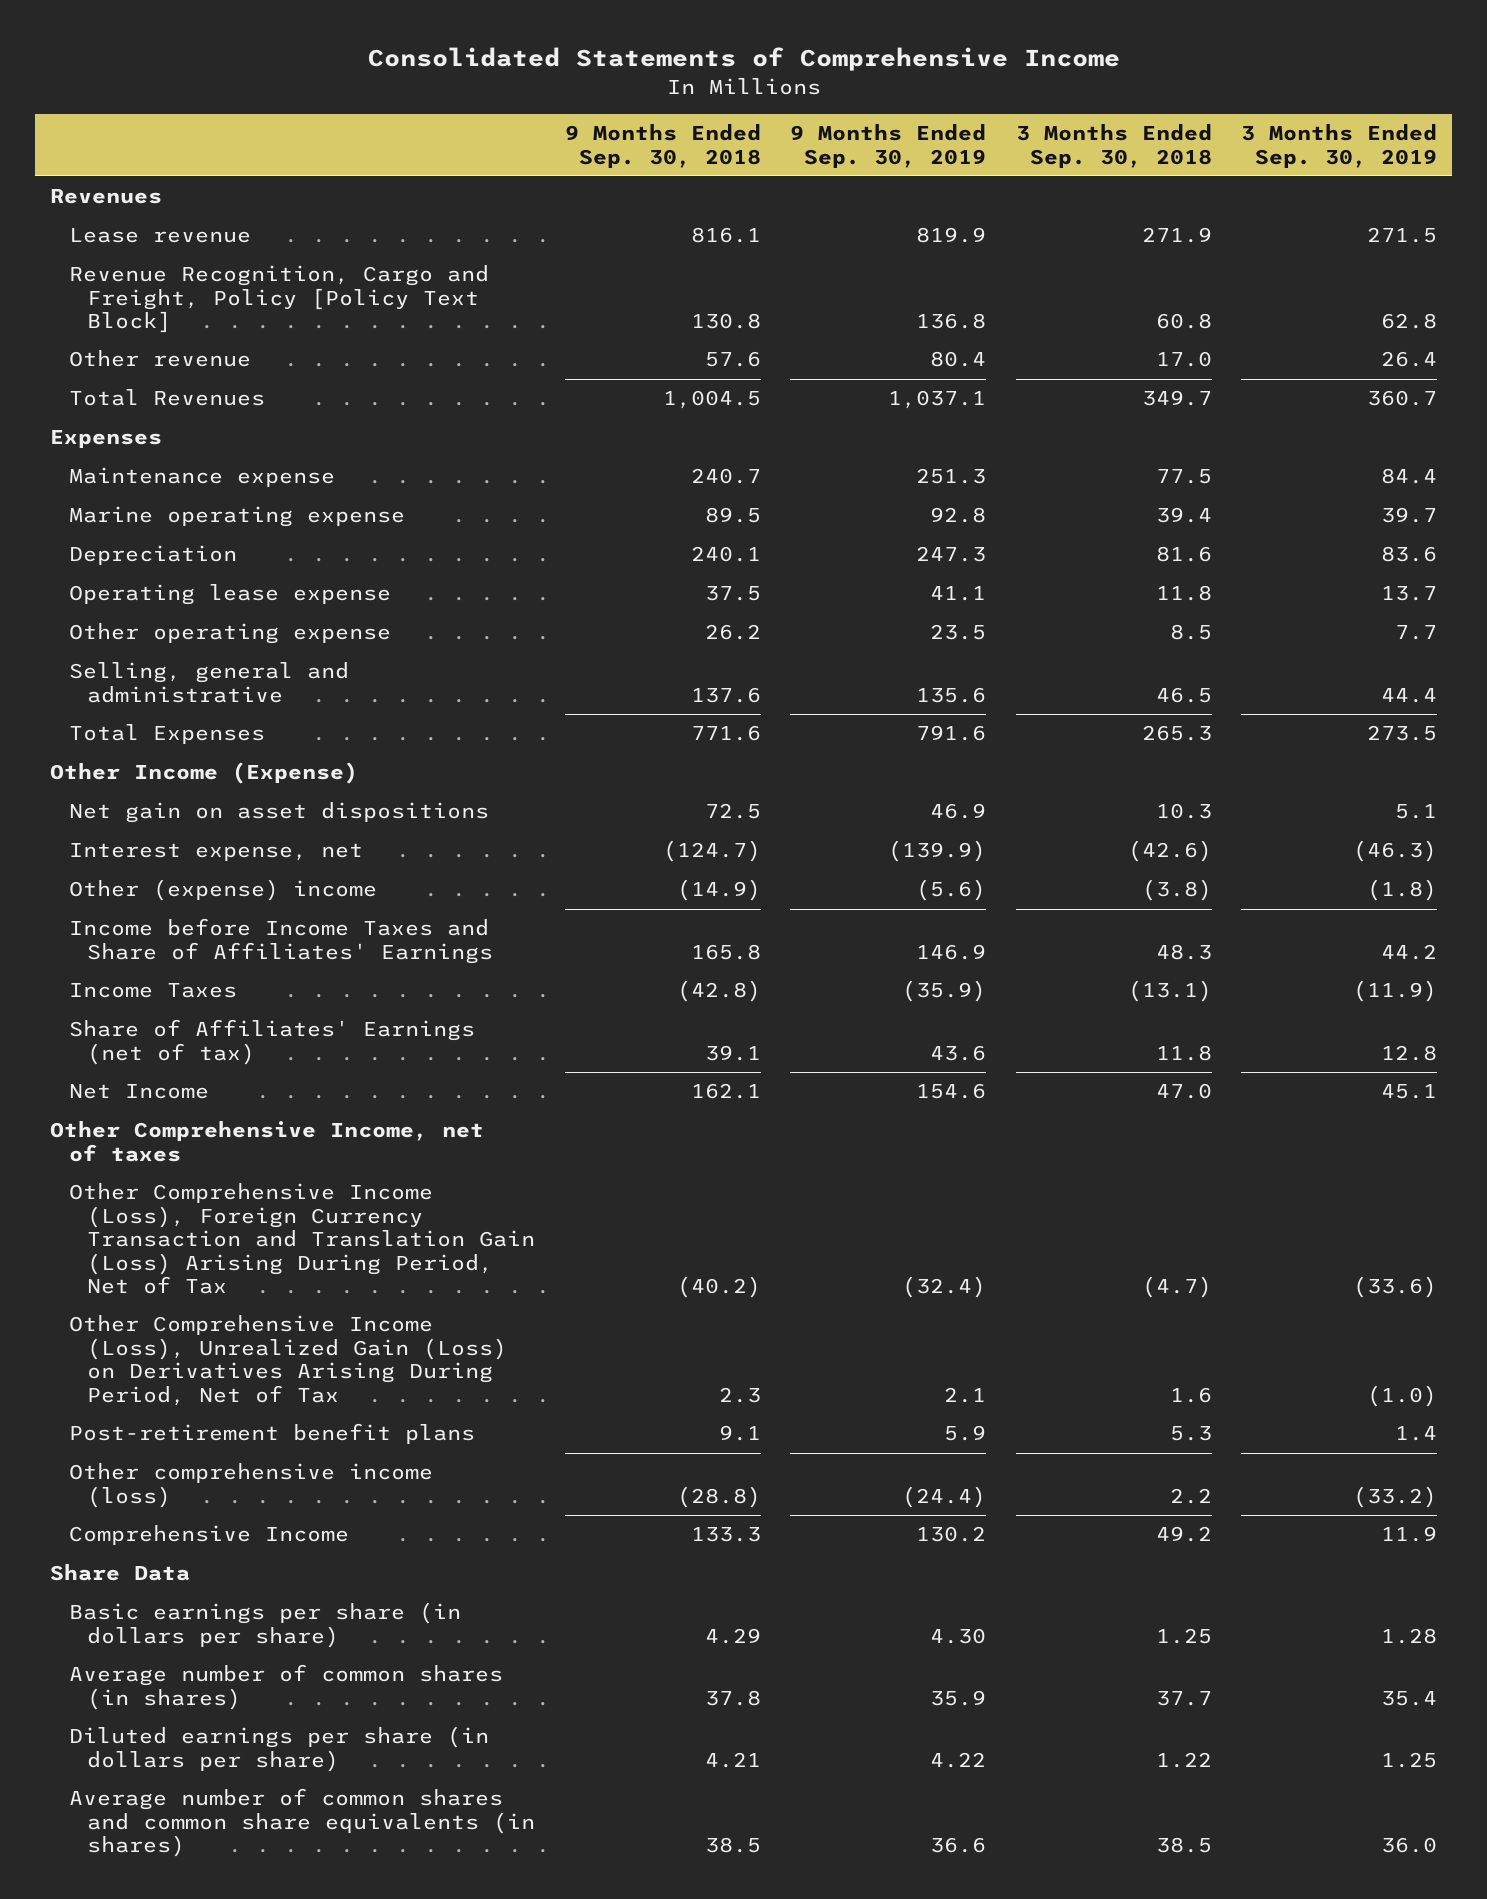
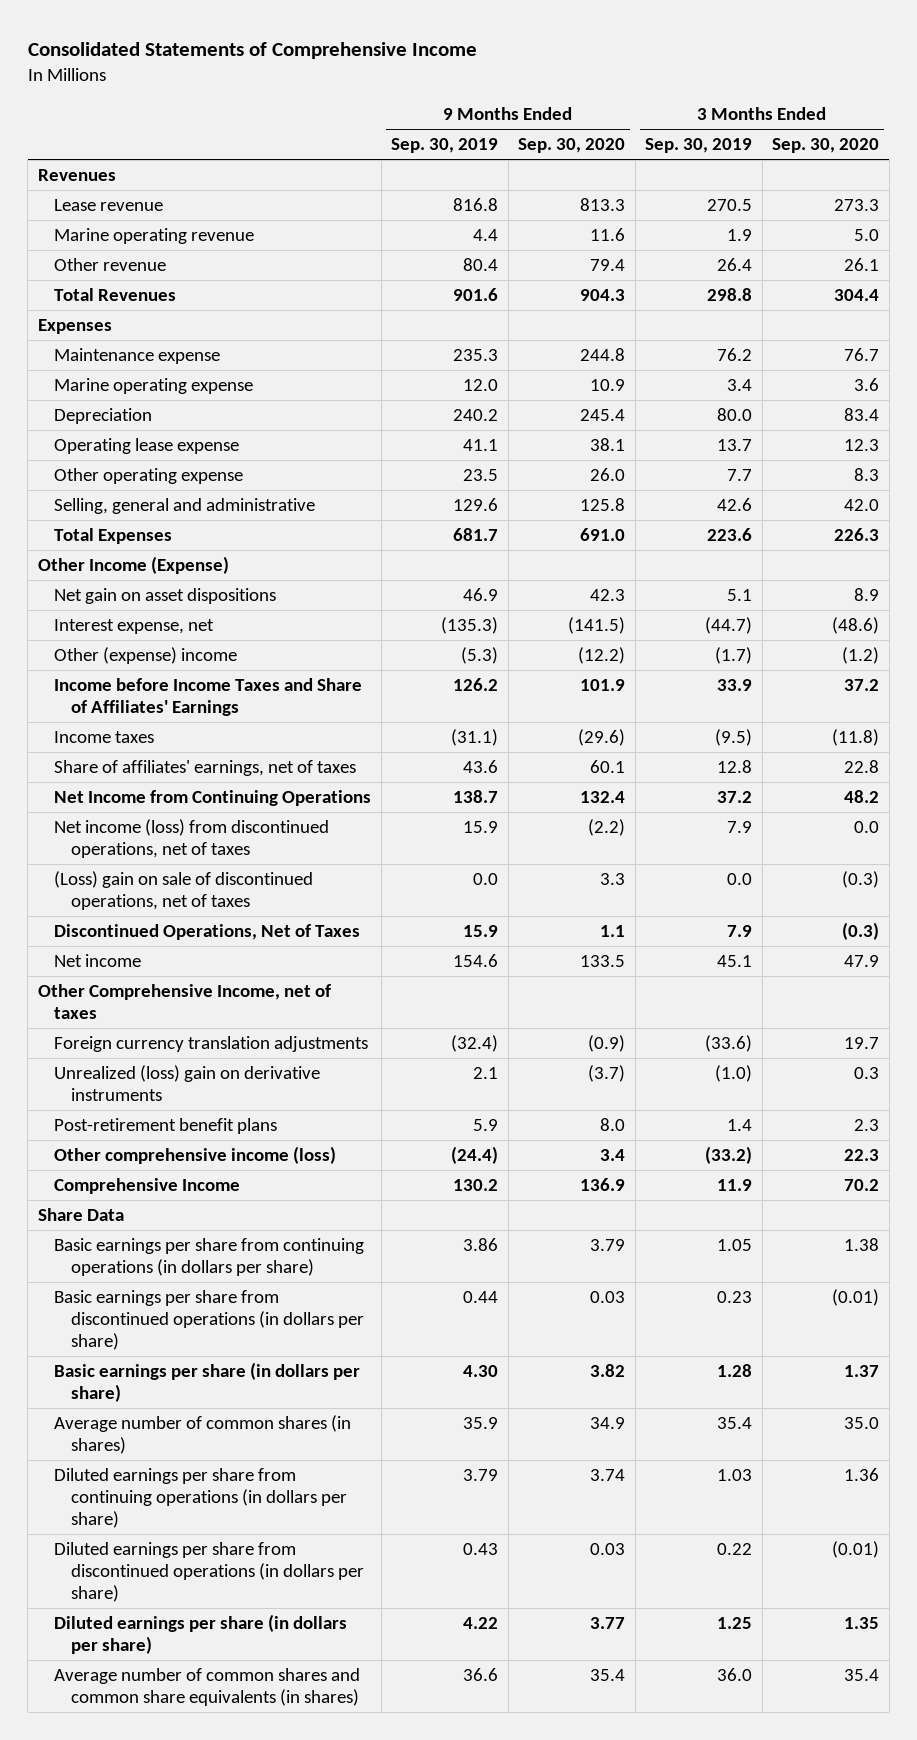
[564,124,761,168] 9 Months Ended Sep. 30, 2018 -> none
[1015,124,1212,168] 3 Months Ended Sep. 30, 2018 -> none
none -> [518,138,626,154] Sep. 30, 2020
none -> [772,138,880,154] Sep. 30, 2020
[68,265,489,334] Revenue Recognition, Cargo and Freight, Policy [Policy Text Block] -> none
[916,227,987,244] 819.9 -> [453,197,499,211] 816.8
[1367,227,1438,244] 271.5 -> [707,198,753,211] 270.5
none -> [54,227,255,244] Marine operating revenue
[888,390,987,410] 1,037.1 -> [453,287,499,301] 901.6
[1367,390,1438,407] 360.7 -> [707,287,753,301] 298.8
[916,468,987,485] 251.3 -> [453,348,499,361] 235.3
[1381,468,1438,485] 84.4 -> [717,347,753,361] 76.2
[930,507,987,524] 92.8 -> [463,378,499,391] 12.0
[1381,507,1438,524] 39.7 -> [727,378,753,391] 3.4
[916,546,987,563] 247.3 -> [453,408,499,421] 240.2
[1381,546,1438,563] 83.6 -> [717,407,753,421] 80.0
[916,686,987,703] 135.6 -> [453,497,499,511] 129.6
[1381,687,1438,703] 44.4 -> [717,497,753,511] 42.6
[916,725,987,742] 791.6 -> [453,527,499,541] 681.7
[1367,725,1438,742] 273.5 -> [707,527,753,541] 223.6
[888,840,987,863] (139.9) -> [441,616,499,634] (135.3)
[1353,840,1438,863] (46.3) -> [705,616,753,634] (44.7)
[916,879,987,902] (5.6) -> [461,646,499,664] (5.3)
[1367,879,1438,902] (1.8) -> [715,646,753,664] (1.7)
[916,943,987,960] 146.9 -> [453,677,499,691] 126.2
[1381,943,1438,960] 44.2 -> [717,678,753,691] 33.9
[68,983,237,999] Income Taxes -> [54,730,155,743] Income taxes
[902,980,987,1003] (35.9) -> [451,728,499,746] (31.1)
[1353,980,1438,1003] (11.9) -> [715,728,753,746] (9.5)
[68,1019,475,1065] Share of Affiliates' Earnings (net of tax) -> [54,759,357,776] Share of affiliates' earnings, net of taxes
none -> [54,789,372,806] Net Income from Continuing Operations
none -> [54,818,330,859] Net income (loss) from discontinued operations, net of taxes
none -> [54,870,314,911] (Loss) gain on sale of discontinued operations, net of taxes
none -> [54,923,361,940] Discontinued Operations, Net of Taxes
[68,1084,209,1100] Net Income -> [54,953,142,967] Net income
[68,1183,536,1294] Other Comprehensive Income (Loss), Foreign Currency Transaction and Translation Gain (Loss) Arising During Period, Net of Tax -> [54,1035,369,1052] Foreign currency translation adjustments
[68,1315,508,1406] Other Comprehensive Income (Loss), Unrealized Gain (Loss) on Derivatives Arising During Period, Net of Tax -> [54,1064,321,1102] Unrealized (loss) gain on derivative instruments
none -> [54,1237,365,1277] Basic earnings per share from continuing operations (in dollars per share)
none -> [54,1289,364,1351] Basic earnings per share from discontinued operations (in dollars per share)
none -> [54,1467,347,1529] Diluted earnings per share from continuing operations (in dollars per share)
none -> [54,1541,364,1603] Diluted earnings per share from discontinued operations (in dollars per share)

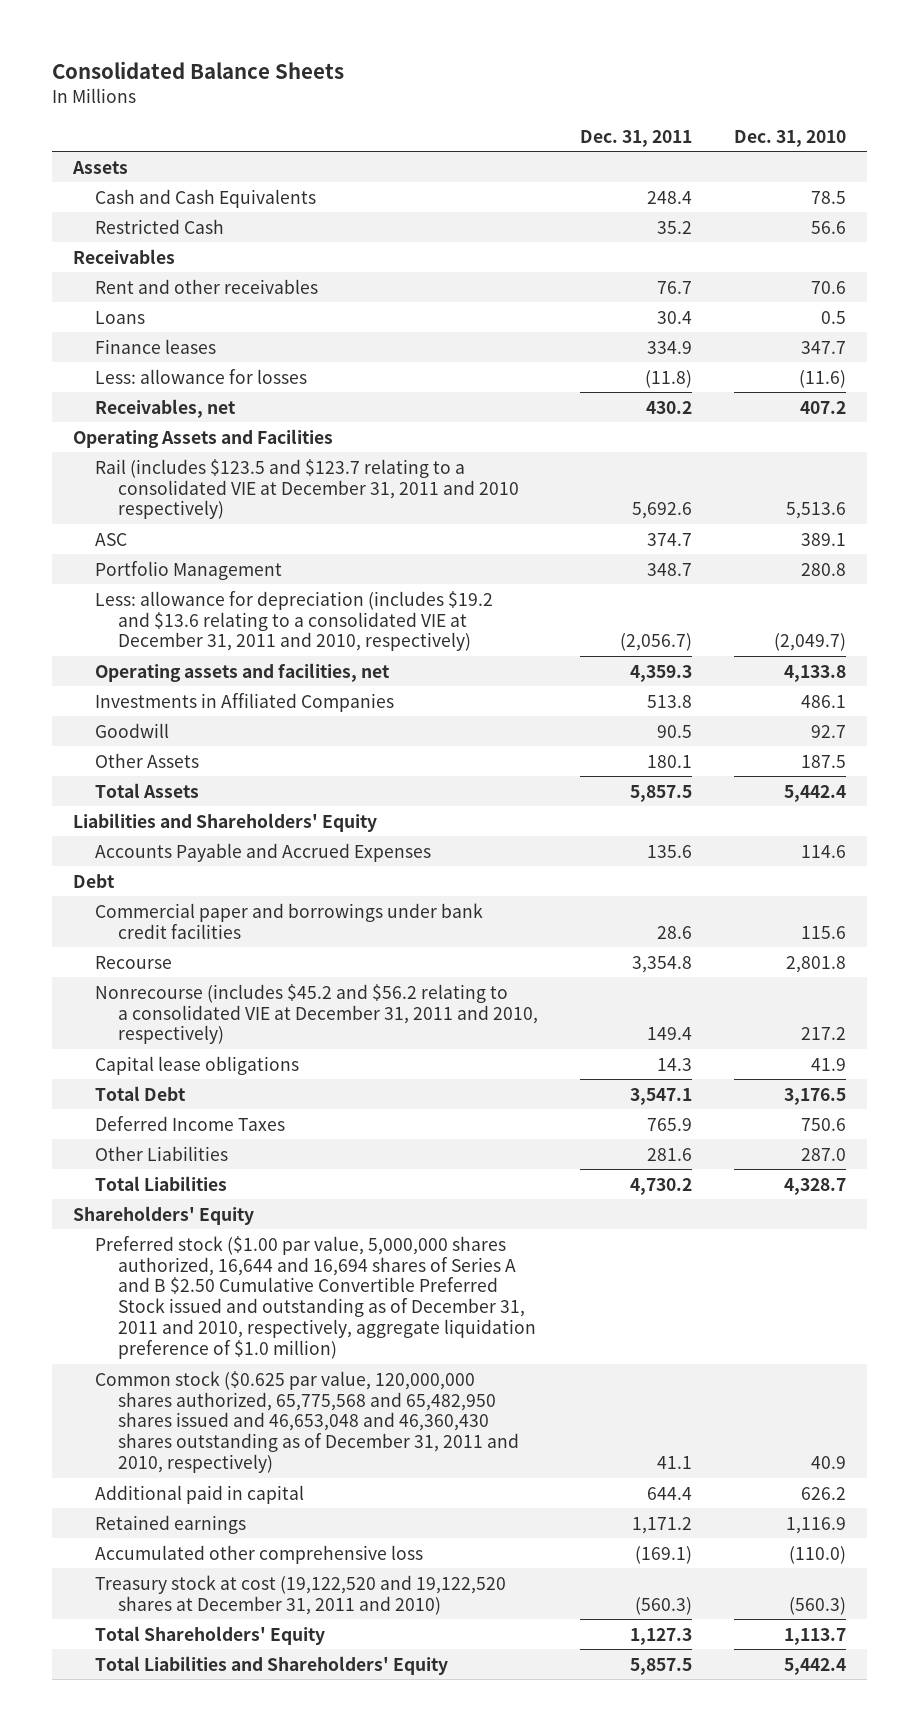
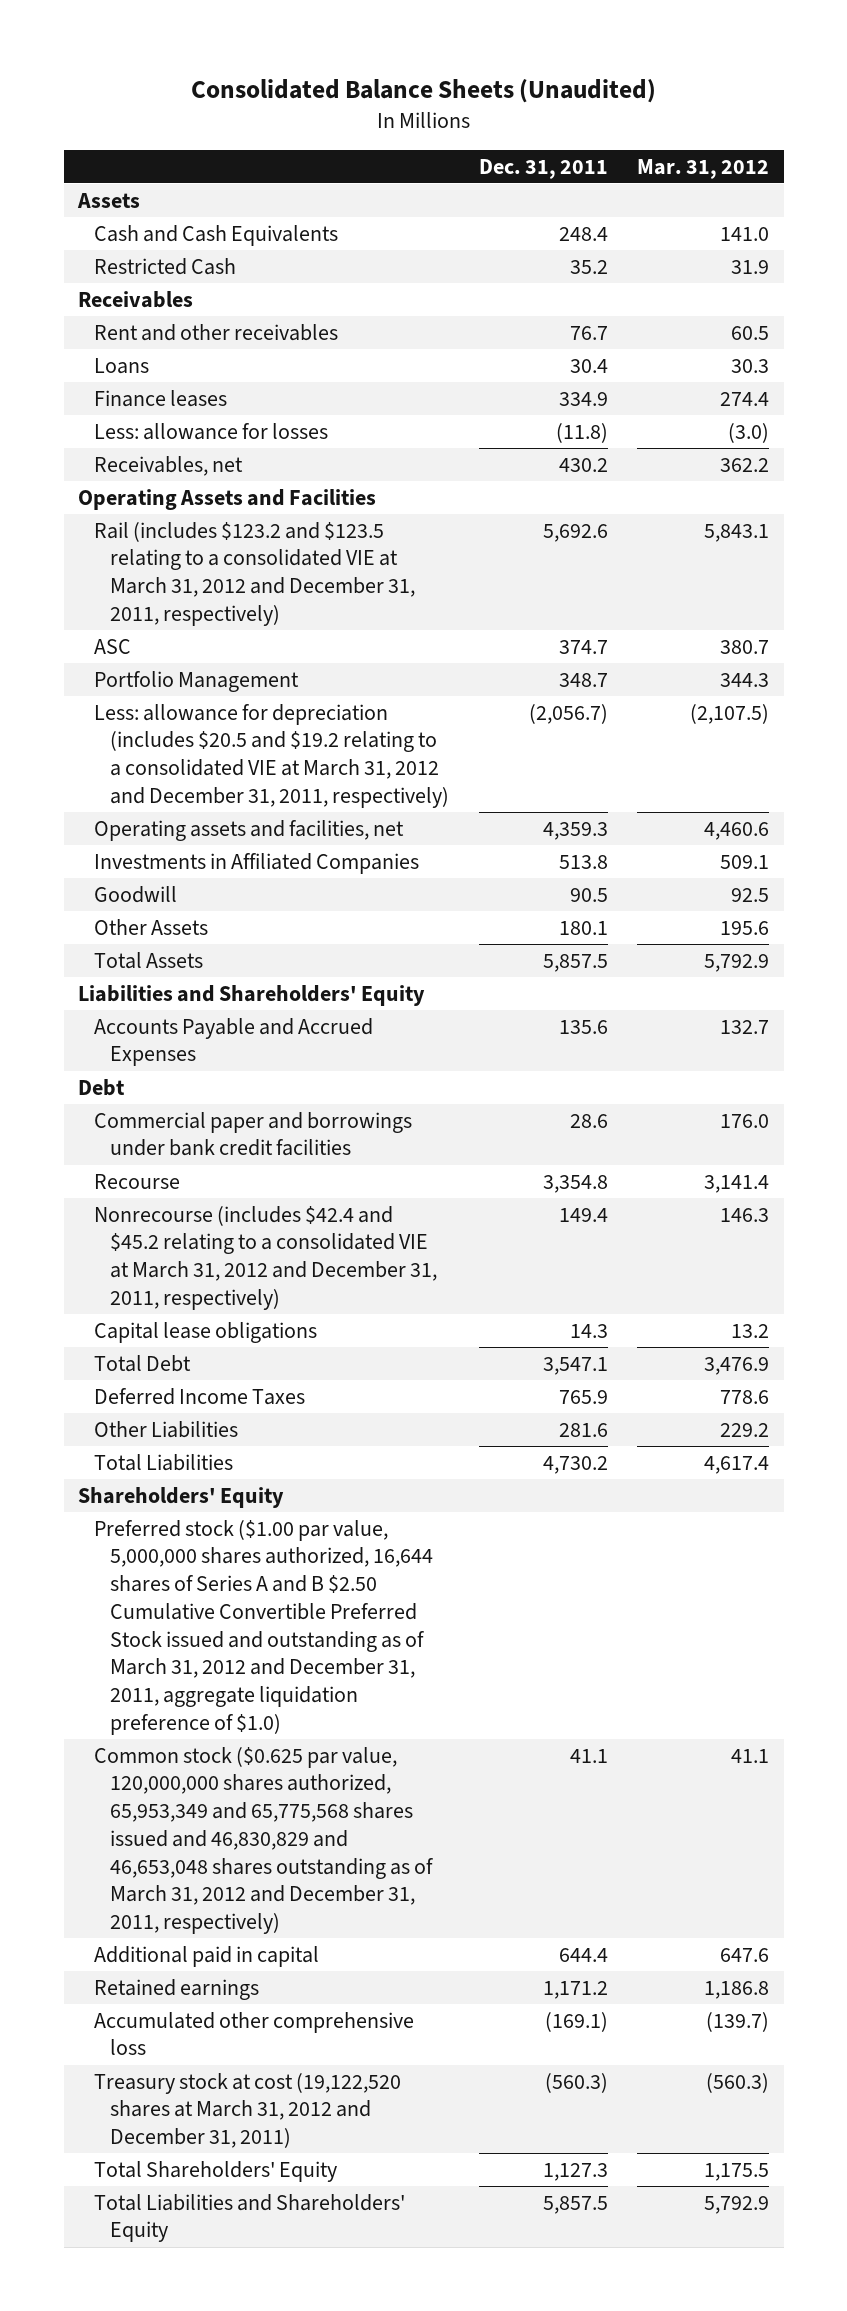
[51,61,344,80] Consolidated Balance Sheets -> [190,78,656,103] Consolidated Balance Sheets (Unaudited)
[734,129,847,147] Dec. 31, 2010 -> none
none -> [637,158,770,179] Mar. 31, 2012
[95,458,520,520] Rail (includes $123.5 and $123.7 relating to a consolidated VIE at December 31, 2011 and 2010 respectively) -> [94,521,416,626] Rail (includes $123.2 and $123.5 relating to a consolidated VIE at March 31, 2012 and December 31, 2011, respectively)
[95,590,494,652] Less: allowance for depreciation (includes $19.2 and $13.6 relating to a consolidated VIE at December 31, 2011 and 2010, respectively) -> [94,703,450,808] Less: allowance for depreciation (includes $20.5 and $19.2 relating to a consolidated VIE at March 31, 2012 and December 31, 2011, respectively)
[95,983,539,1045] Nonrecourse (includes $45.2 and $56.2 relating to a consolidated VIE at December 31, 2011 and 2010, respectively) -> [94,1205,438,1310] Nonrecourse (includes $42.4 and $45.2 relating to a consolidated VIE at March 31, 2012 and December 31, 2011, respectively)
[95,1235,537,1360] Preferred stock ($1.00 par value, 5,000,000 shares authorized, 16,644 and 16,694 shares of Series A and B $2.50 Cumulative Convertible Preferred Stock issued and outstanding as of December 31, 2011 and 2010, respectively, aggregate liquidation preference of $1.0 million) -> [94,1519,434,1735] Preferred stock ($1.00 par value, 5,000,000 shares authorized, 16,644 shares of Series A and B $2.50 Cumulative Convertible Preferred Stock issued and outstanding as of March 31, 2012 and December 31, 2011, aggregate liquidation preference of $1.0)
[95,1370,520,1474] Common stock ($0.625 par value, 120,000,000 shares authorized, 65,775,568 and 65,482,950 shares issued and 46,653,048 and 46,360,430 shares outstanding as of December 31, 2011 and 2010, respectively) -> [94,1746,435,1934] Common stock ($0.625 par value, 120,000,000 shares authorized, 65,953,349 and 65,775,568 shares issued and 46,830,829 and 46,653,048 shares outstanding as of March 31, 2012 and December 31, 2011, respectively)
[95,1574,507,1615] Treasury stock at cost (19,122,520 and 19,122,520 shares at December 31, 2011 and 2010) -> [94,2072,402,2149] Treasury stock at cost (19,122,520 shares at March 31, 2012 and December 31, 2011)

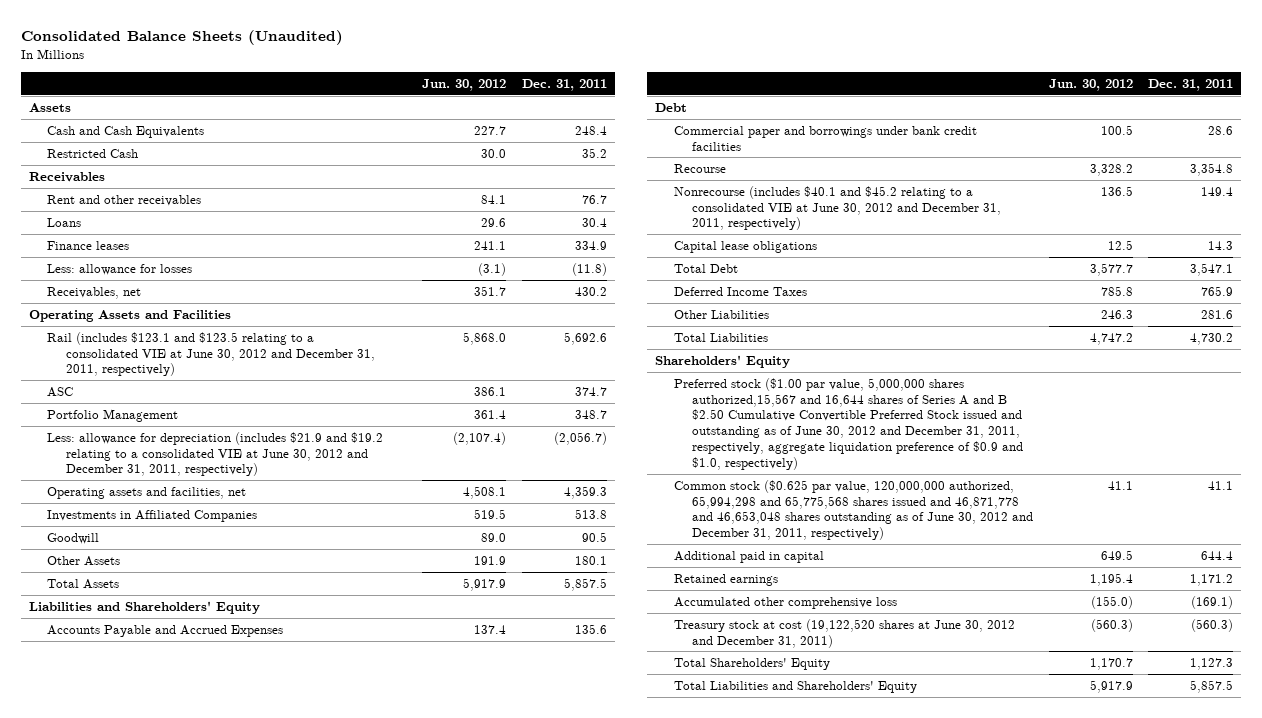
[637,158,770,179] Mar. 31, 2012 -> none
none -> [422,79,507,92] Jun. 30, 2012
[94,521,416,626] Rail (includes $123.2 and $123.5 relating to a consolidated VIE at March 31, 2012 and December 31, 2011, respectively) -> [47,331,375,377] Rail (includes $123.1 and $123.5 relating to a consolidated VIE at June 30, 2012 and December 31, 2011, respectively)
[94,703,450,808] Less: allowance for depreciation (includes $20.5 and $19.2 relating to a consolidated VIE at March 31, 2012 and December 31, 2011, respectively) -> [47,431,384,477] Less: allowance for depreciation (includes $21.9 and $19.2 relating to a consolidated VIE at June 30, 2012 and December 31, 2011, respectively)
[94,1205,438,1310] Nonrecourse (includes $42.4 and $45.2 relating to a consolidated VIE at March 31, 2012 and December 31, 2011, respectively) -> [673,185,1002,231] Nonrecourse (includes $40.1 and $45.2 relating to a consolidated VIE at June 30, 2012 and December 31, 2011, respectively)
[94,1519,434,1735] Preferred stock ($1.00 par value, 5,000,000 shares authorized, 16,644 shares of Series A and B $2.50 Cumulative Convertible Preferred Stock issued and outstanding as of March 31, 2012 and December 31, 2011, aggregate liquidation preference of $1.0) -> [673,377,1024,470] Preferred stock ($1.00 par value, 5,000,000 shares authorized,15,567 and 16,644 shares of Series A and B $2.50 Cumulative Convertible Preferred Stock issued and outstanding as of June 30, 2012 and December 31, 2011, respectively, aggregate liquidation preference of $0.9 and $1.0, respectively)
[94,1746,435,1934] Common stock ($0.625 par value, 120,000,000 shares authorized, 65,953,349 and 65,775,568 shares issued and 46,830,829 and 46,653,048 shares outstanding as of March 31, 2012 and December 31, 2011, respectively) -> [673,479,1034,541] Common stock ($0.625 par value, 120,000,000 authorized, 65,994,298 and 65,775,568 shares issued and 46,871,778 and 46,653,048 shares outstanding as of June 30, 2012 and December 31, 2011, respectively)
[94,2072,402,2149] Treasury stock at cost (19,122,520 shares at March 31, 2012 and December 31, 2011) -> [673,618,1015,648] Treasury stock at cost (19,122,520 shares at June 30, 2012 and December 31, 2011)

